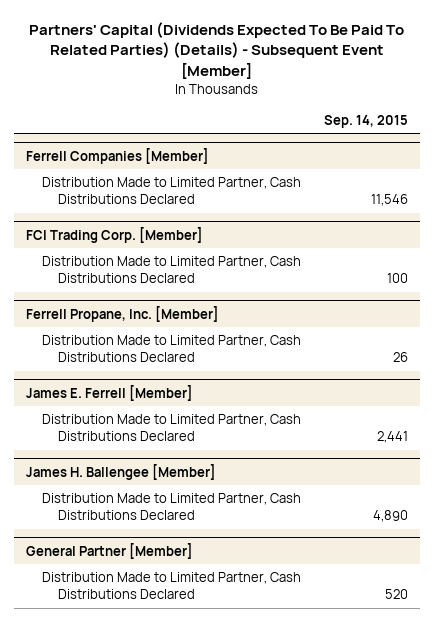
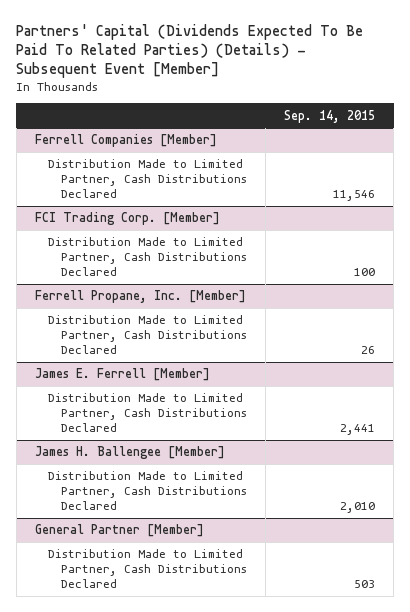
[373,510,409,523] 4,890 -> [340,501,376,513] 2,010
[385,589,409,600] 520 -> [354,579,376,588] 503

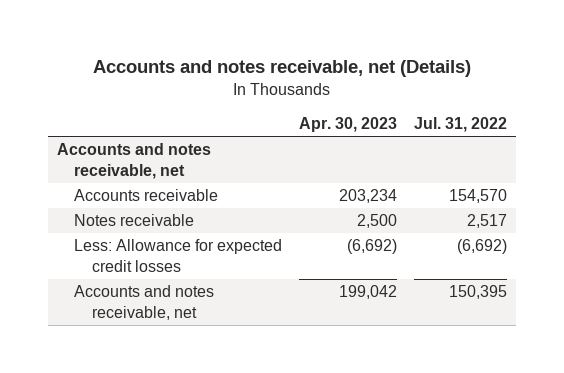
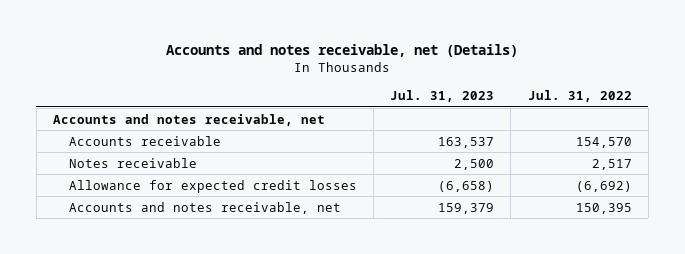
[299,117,398,133] Apr. 30, 2023 -> none
none -> [390,89,495,102] Jul. 31, 2023
[74,239,283,272] Less: Allowance for expected credit losses -> [69,179,358,193] Allowance for expected credit losses

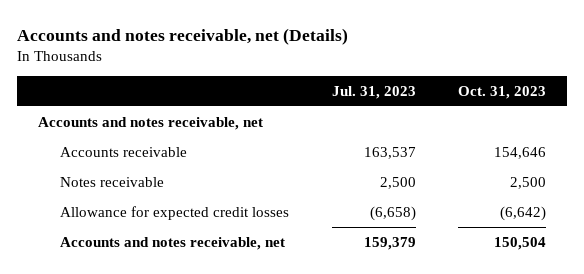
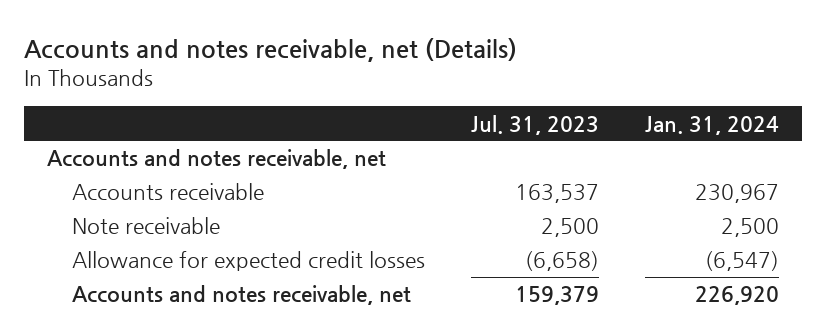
[457,86,546,100] Oct. 31, 2023 -> none
none -> [644,115,779,135] Jan. 31, 2024
[60,176,165,187] Notes receivable -> [71,217,220,235] Note receivable

